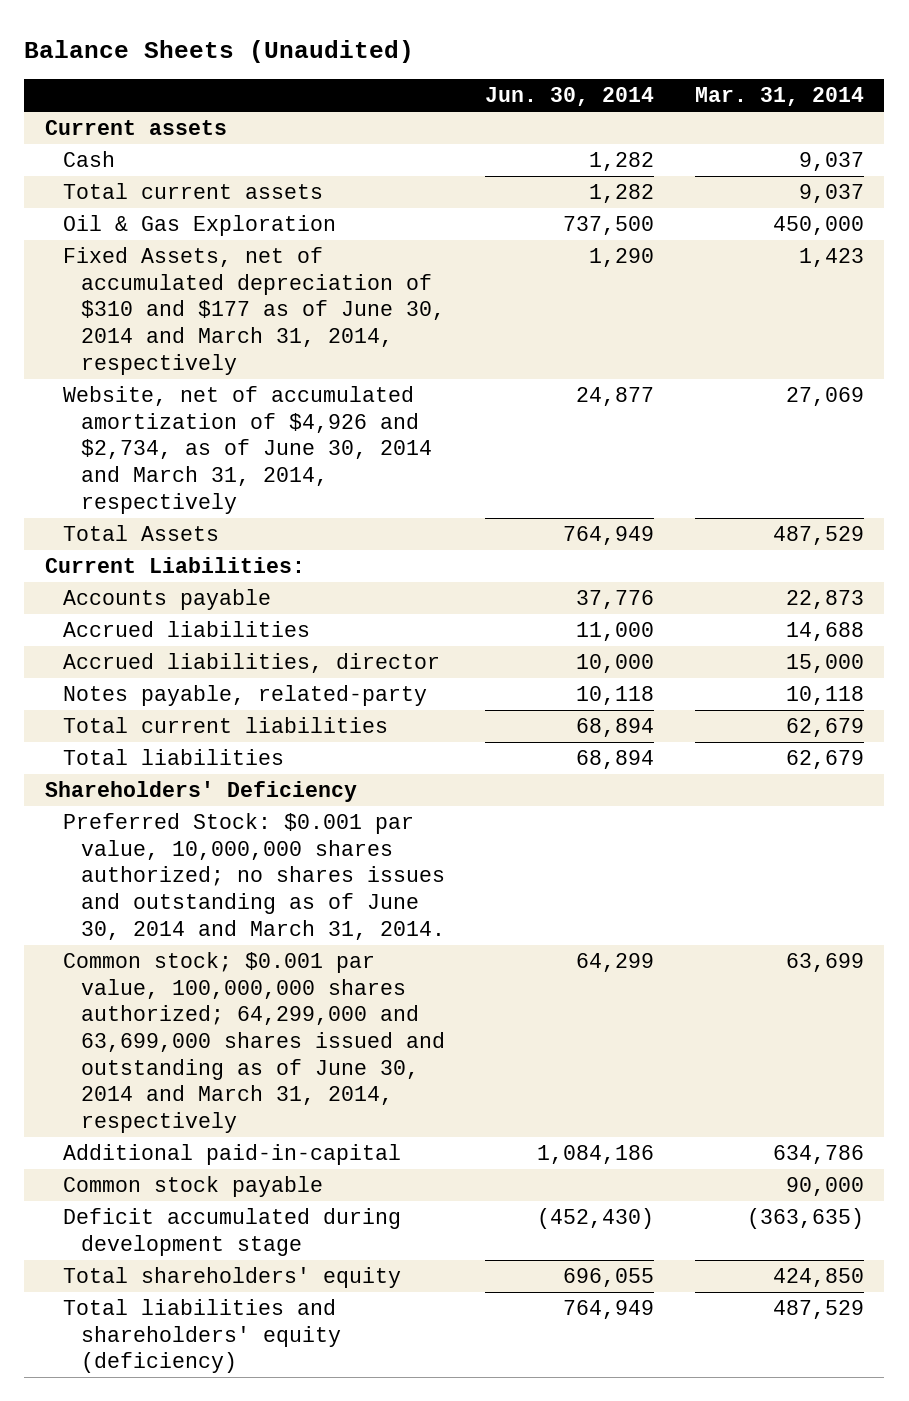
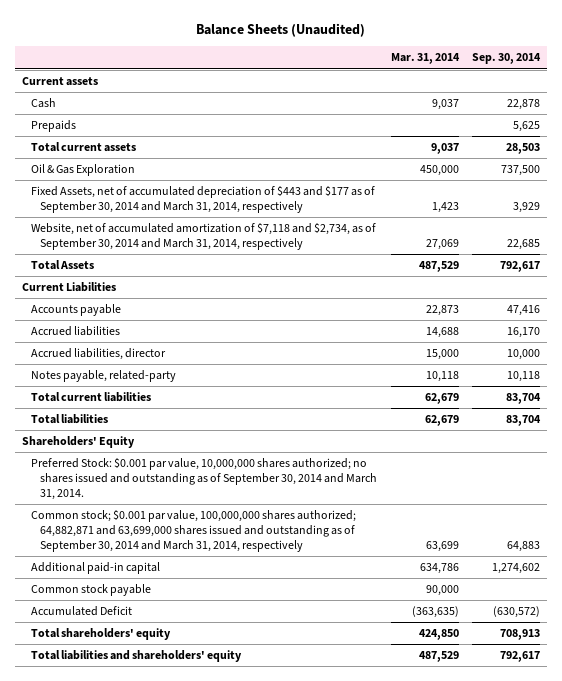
[485,87,655,107] Jun. 30, 2014 -> none
none -> [472,53,542,65] Sep. 30, 2014
none -> [31,120,77,133] Prepaids
[62,247,446,375] Fixed Assets, net of accumulated depreciation of $310 and $177 as of June 30, 2014 and March 31, 2014, respectively -> [31,186,376,213] Fixed Assets, net of accumulated depreciation of $443 and $177 as of September 30, 2014 and March 31, 2014, respectively
[62,386,433,514] Website, net of accumulated amortization of $4,926 and $2,734, as of June 30, 2014 and March 31, 2014, respectively -> [31,223,377,250] Website, net of accumulated amortization of $7,118 and $2,734, as of September 30, 2014 and March 31, 2014, respectively
[44,557,305,574] Current Liabilities: -> [21,282,116,293] Current Liabilities
[44,781,357,803] Shareholders' Deficiency -> [21,436,135,449] Shareholders' Equity
[62,813,446,940] Preferred Stock: $0.001 par value, 10,000,000 shares authorized; no shares issues and outstanding as of June 30, 2014 and March 31, 2014. -> [31,458,378,500] Preferred Stock: $0.001 par value, 10,000,000 shares authorized; no shares issued and outstanding as of September 30, 2014 and March 31, 2014.
[62,952,446,1133] Common stock; $0.001 par value, 100,000,000 shares authorized; 64,299,000 and 63,699,000 shares issued and outstanding as of June 30, 2014 and March 31, 2014, respectively -> [31,510,357,552] Common stock; $0.001 par value, 100,000,000 shares authorized; 64,882,871 and 63,699,000 shares issued and outstanding as of September 30, 2014 and March 31, 2014, respectively
[62,1144,401,1166] Additional paid-in-capital -> [31,562,161,575] Additional paid-in capital
[62,1208,401,1256] Deficit accumulated during development stage -> [31,606,133,617] Accumulated Deficit
[62,1299,342,1374] Total liabilities and shareholders' equity (deficiency) -> [31,650,243,663] Total liabilities and shareholders' equity

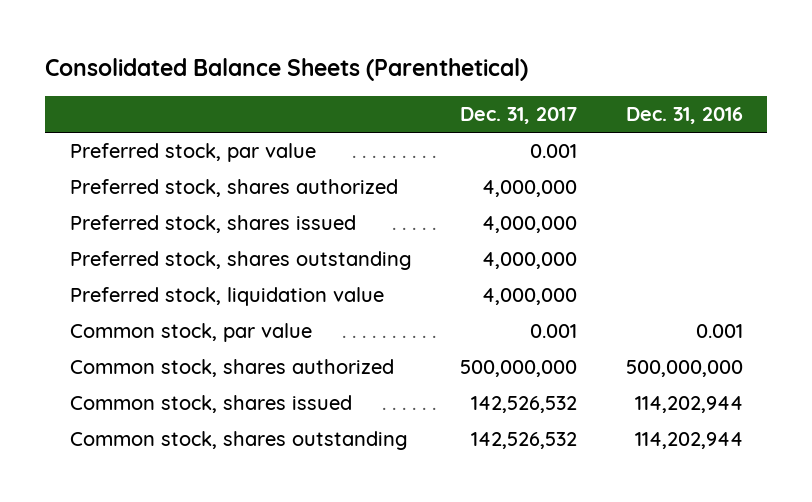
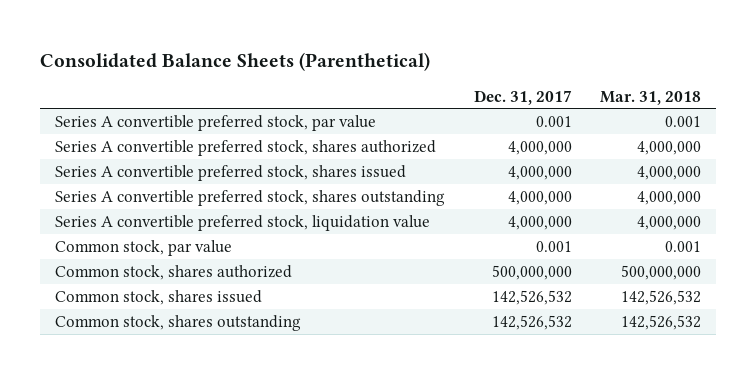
[625,106,743,124] Dec. 31, 2016 -> none
none -> [600,90,702,105] Mar. 31, 2018
[69,143,316,163] Preferred stock, par value -> [54,114,376,131] Series A convertible preferred stock, par value
[69,179,398,198] Preferred stock, shares authorized -> [54,139,436,156] Series A convertible preferred stock, shares authorized
[69,215,356,234] Preferred stock, shares issued -> [54,164,406,181] Series A convertible preferred stock, shares issued
[69,251,412,271] Preferred stock, shares outstanding -> [54,189,445,206] Series A convertible preferred stock, shares outstanding
[69,287,384,307] Preferred stock, liquidation value -> [54,214,430,231] Series A convertible preferred stock, liquidation value

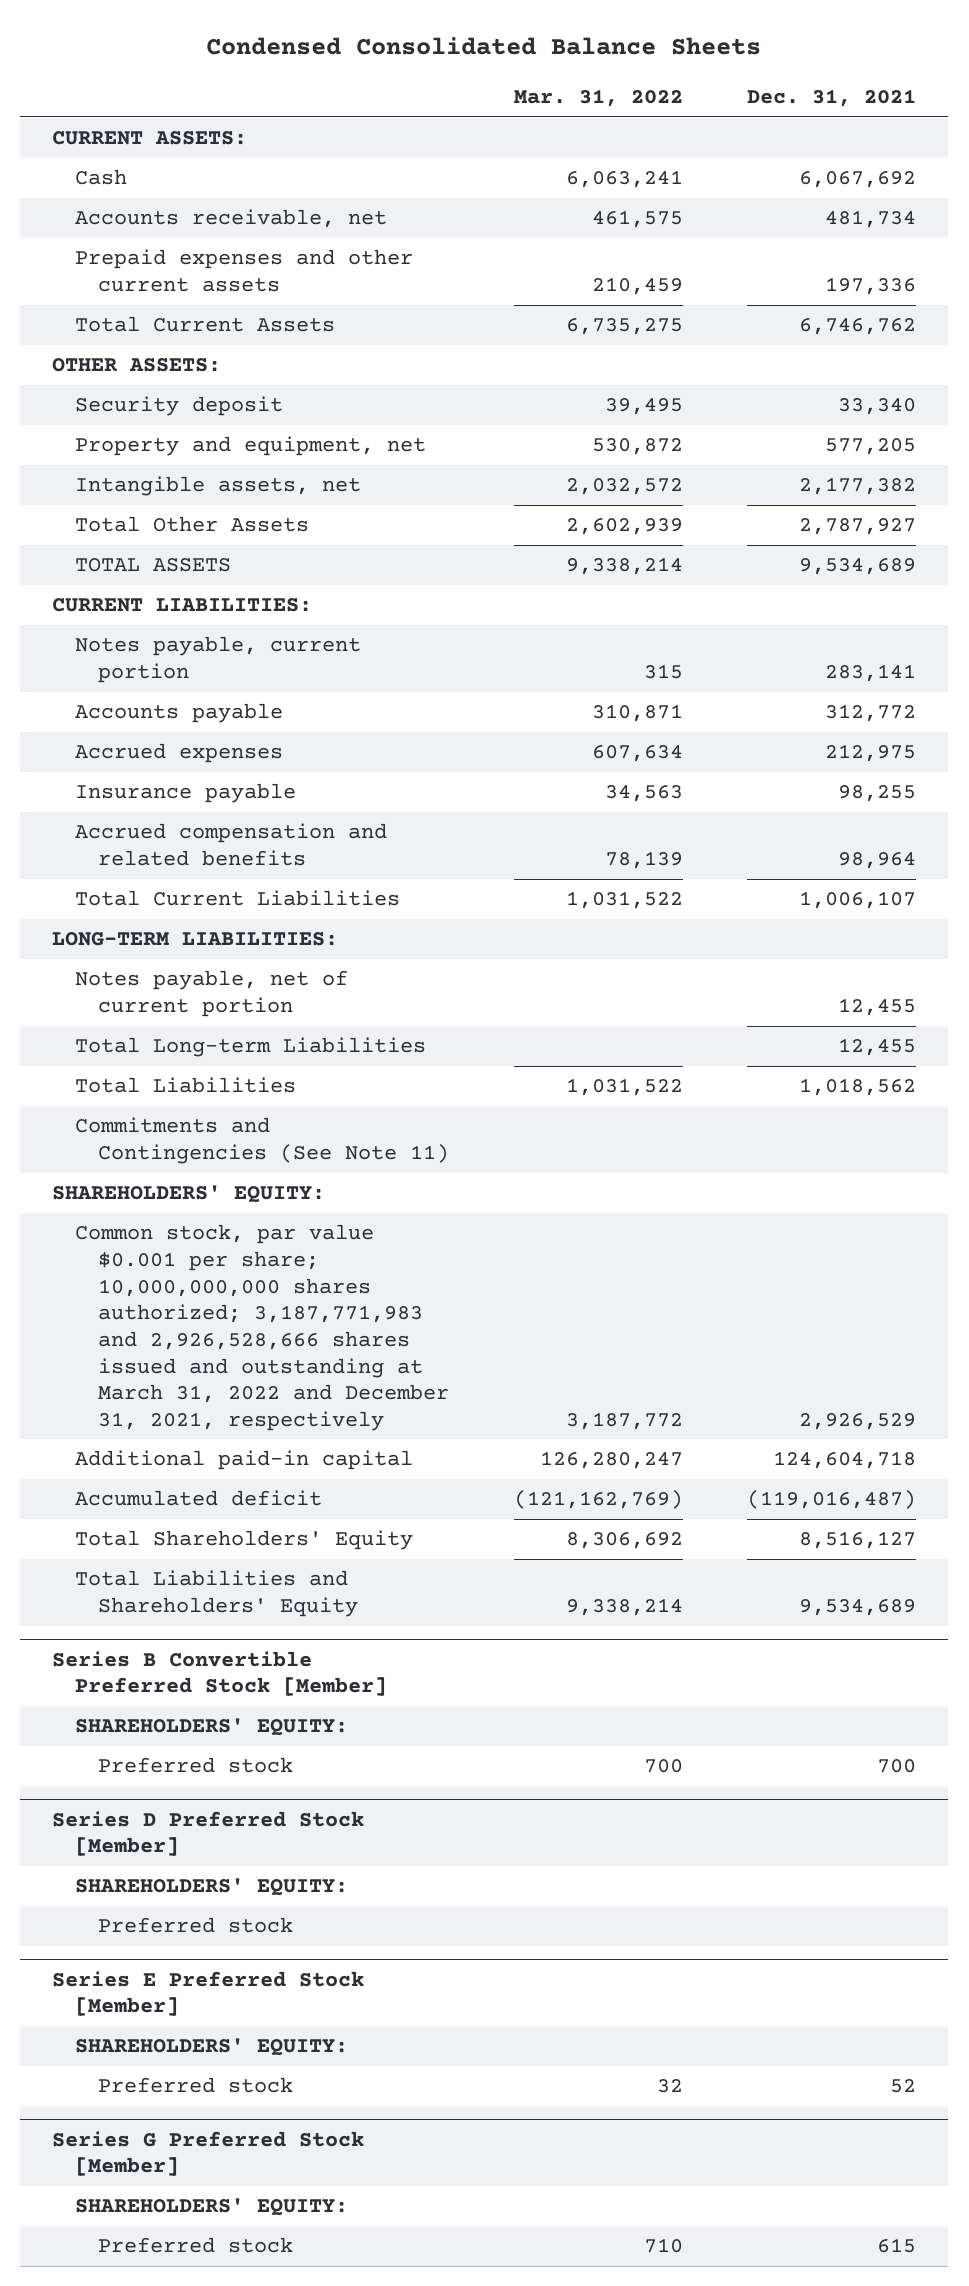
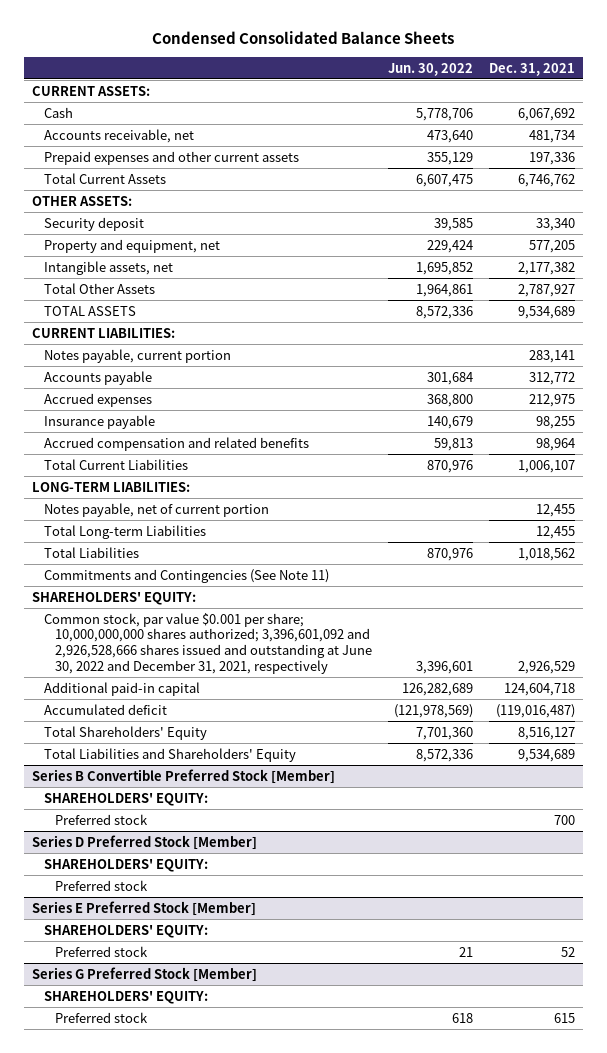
[513,89,683,108] Mar. 31, 2022 -> none
none -> [387,62,473,76] Jun. 30, 2022
[75,1224,450,1431] Common stock, par value $0.001 per share; 10,000,000,000 shares authorized; 3,187,771,983 and 2,926,528,666 shares issued and outstanding at March 31, 2022 and December 31, 2021, respectively -> [43,612,373,674] Common stock, par value $0.001 per share; 10,000,000,000 shares authorized; 3,396,601,092 and 2,926,528,666 shares issued and outstanding at June 30, 2022 and December 31, 2021, respectively

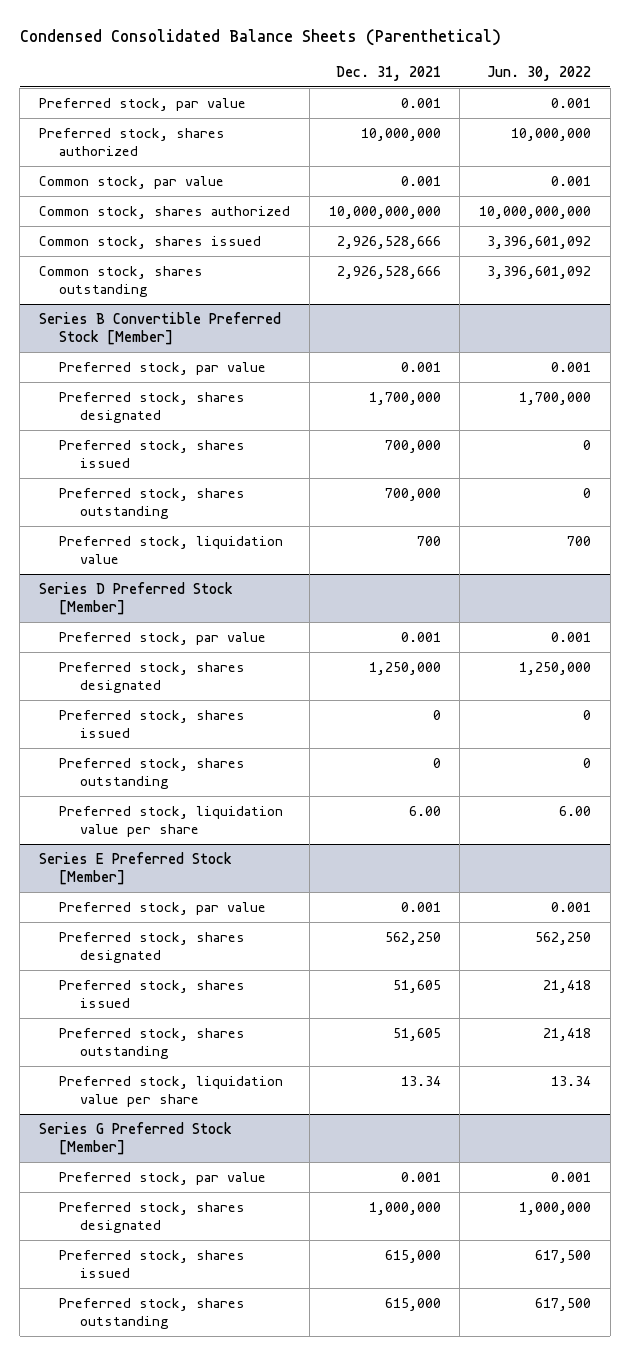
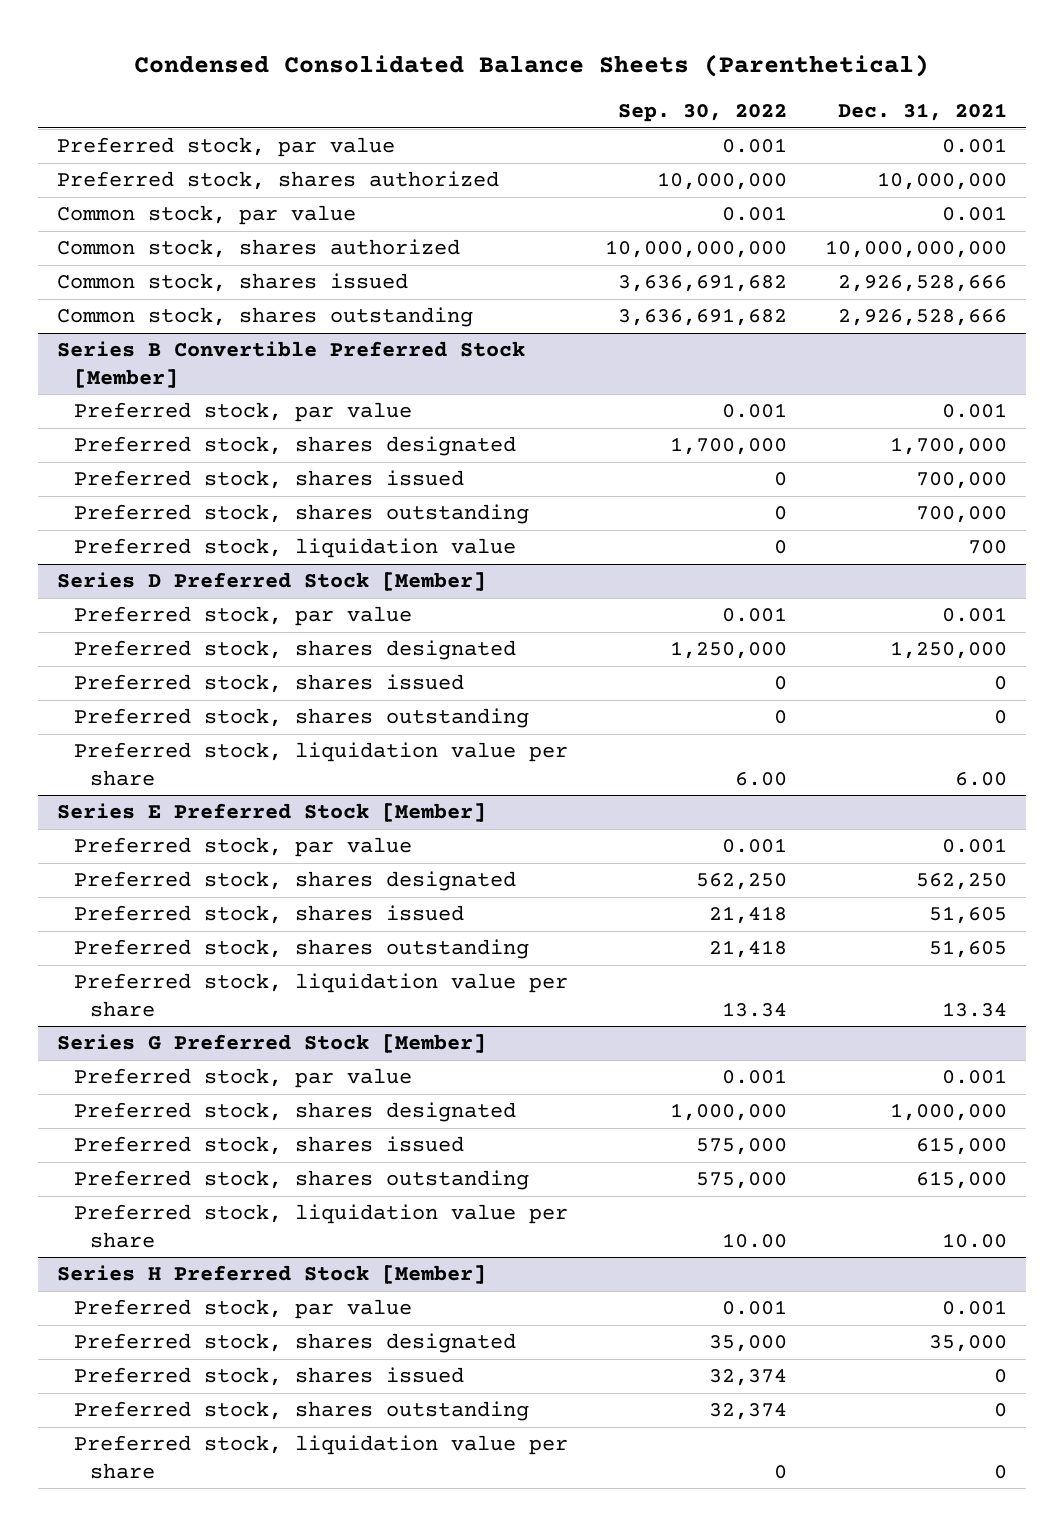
[487,65,592,81] Jun. 30, 2022 -> none
none -> [618,104,788,123] Sep. 30, 2022
none -> [73,1204,568,1248] Preferred stock, liquidation value per share
none -> [56,1265,486,1285] Series H Preferred Stock [Member]
none -> [73,1299,412,1320] Preferred stock, par value
none -> [73,1333,516,1354] Preferred stock, shares designated
none -> [73,1367,464,1387] Preferred stock, shares issued
none -> [73,1401,529,1422] Preferred stock, shares outstanding
none -> [73,1435,568,1479] Preferred stock, liquidation value per share

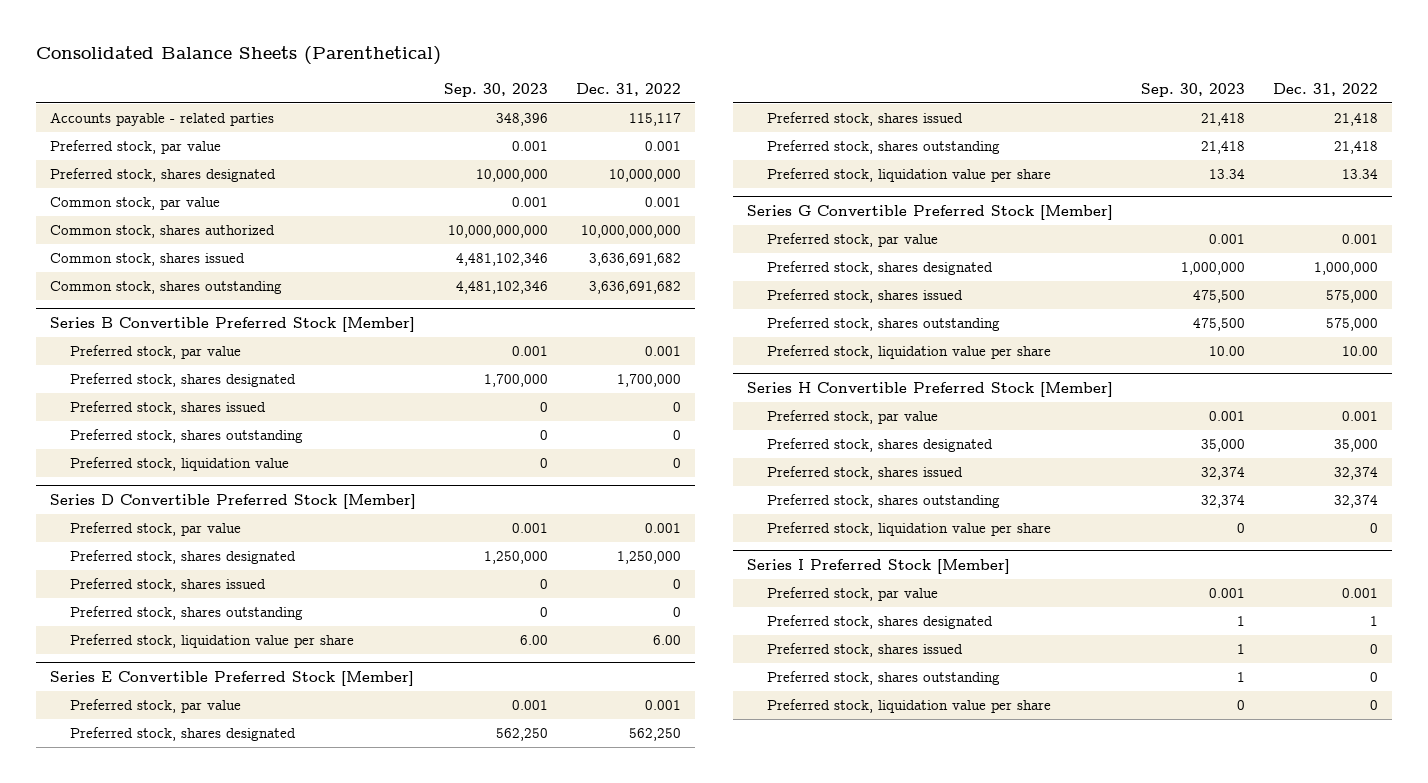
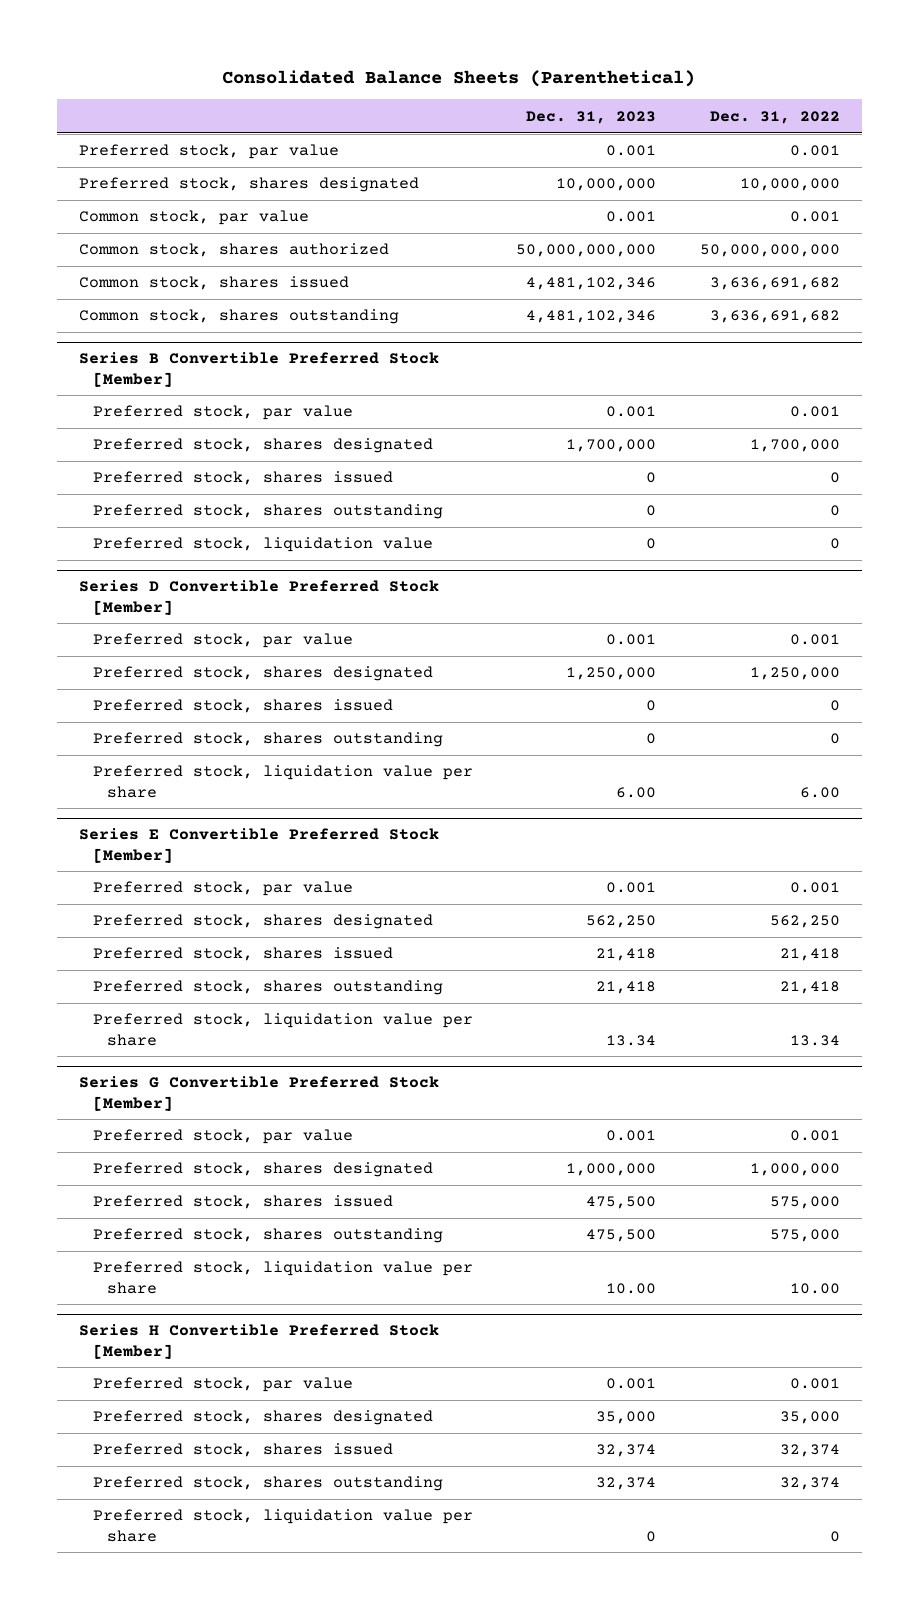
[443,83,548,98] Sep. 30, 2023 -> none
none -> [526,110,657,124] Dec. 31, 2023
[49,112,274,127] Accounts payable - related parties -> none
[580,225,681,239] 10,000,000,000 -> [699,244,840,258] 50,000,000,000
[747,559,1011,575] Series I Preferred Stock [Member] -> none
[767,587,939,602] Preferred stock, par value -> none
[767,615,994,630] Preferred stock, shares designated -> none
[767,643,964,658] Preferred stock, shares issued -> none
[767,671,1001,686] Preferred stock, shares outstanding -> none
[767,699,1052,714] Preferred stock, liquidation value per share -> none

